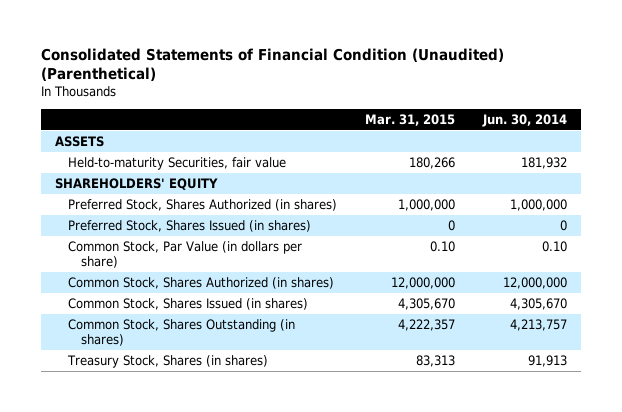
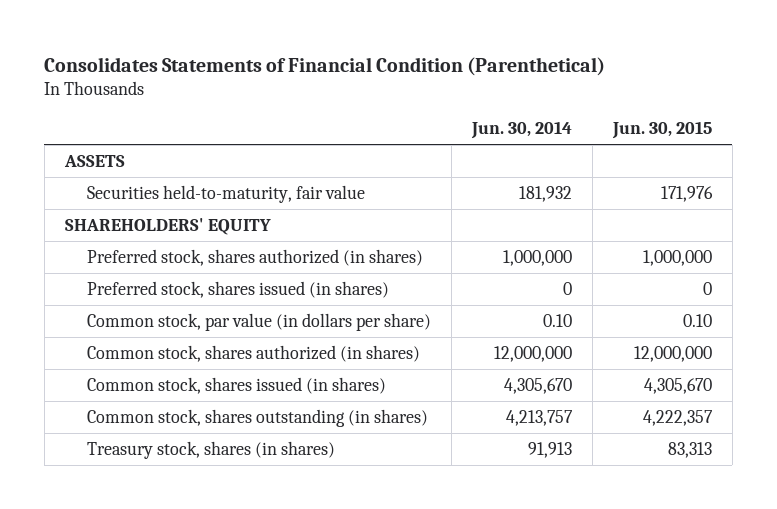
[40,48,504,82] Consolidated Statements of Financial Condition (Unaudited) (Parenthetical) -> [44,56,606,76] Consolidates Statements of Financial Condition (Parenthetical)
[364,113,455,126] Mar. 31, 2015 -> none
none -> [611,121,712,140] Jun. 30, 2015
[67,157,286,171] Held-to-maturity Securities, fair value -> [86,184,365,203] Securities held-to-maturity, fair value
[67,199,337,212] Preferred Stock, Shares Authorized (in shares) -> [86,248,423,266] Preferred stock, shares authorized (in shares)
[67,220,311,233] Preferred Stock, Shares Issued (in shares) -> [86,280,389,298] Preferred stock, shares issued (in shares)
[67,241,302,269] Common Stock, Par Value (in dollars per share) -> [86,312,431,331] Common stock, par value (in dollars per share)
[67,277,334,290] Common Stock, Shares Authorized (in shares) -> [86,344,420,362] Common stock, shares authorized (in shares)
[67,298,308,311] Common Stock, Shares Issued (in shares) -> [86,376,386,394] Common stock, shares issued (in shares)
[67,319,295,347] Common Stock, Shares Outstanding (in shares) -> [86,408,428,427] Common stock, shares outstanding (in shares)
[66,355,268,369] Treasury Stock, Shares (in shares) -> [86,440,335,459] Treasury stock, shares (in shares)

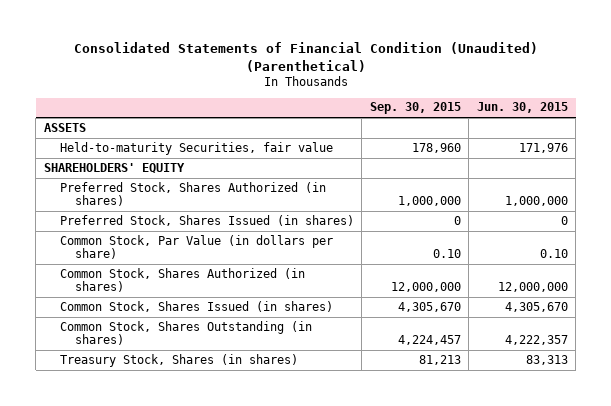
[44,56,606,76] Consolidates Statements of Financial Condition (Parenthetical) -> [73,42,538,72] Consolidated Statements of Financial Condition (Unaudited) (Parenthetical)
[470,121,572,140] Jun. 30, 2014 -> none
none -> [369,102,461,115] Sep. 30, 2015
[86,184,365,203] Securities held-to-maturity, fair value -> [59,141,333,155] Held-to-maturity Securities, fair value
[86,248,423,266] Preferred stock, shares authorized (in shares) -> [59,181,326,207] Preferred Stock, Shares Authorized (in shares)
[86,280,389,298] Preferred stock, shares issued (in shares) -> [59,214,354,226] Preferred Stock, Shares Issued (in shares)
[86,312,431,331] Common stock, par value (in dollars per share) -> [59,234,333,260] Common Stock, Par Value (in dollars per share)
[86,344,420,362] Common stock, shares authorized (in shares) -> [59,267,305,293] Common Stock, Shares Authorized (in shares)
[86,376,386,394] Common stock, shares issued (in shares) -> [59,300,333,312] Common Stock, Shares Issued (in shares)
[86,408,428,427] Common stock, shares outstanding (in shares) -> [59,320,312,346] Common Stock, Shares Outstanding (in shares)
[86,440,335,459] Treasury stock, shares (in shares) -> [59,353,298,367] Treasury Stock, Shares (in shares)

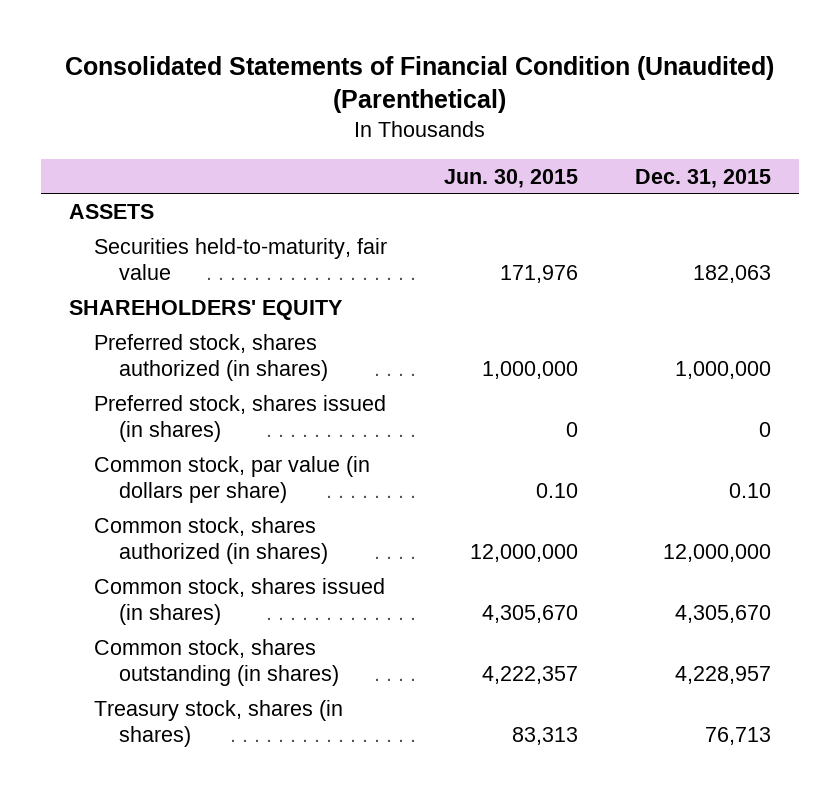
[369,102,461,115] Sep. 30, 2015 -> none
none -> [634,168,771,188] Dec. 31, 2015
[59,141,333,155] Held-to-maturity Securities, fair value -> [94,237,388,281] Securities held-to-maturity, fair value
[59,181,326,207] Preferred Stock, Shares Authorized (in shares) -> [94,333,329,382] Preferred stock, shares authorized (in shares)
[59,214,354,226] Preferred Stock, Shares Issued (in shares) -> [94,394,387,443] Preferred stock, shares issued (in shares)
[59,234,333,260] Common Stock, Par Value (in dollars per share) -> [94,455,371,504] Common stock, par value (in dollars per share)
[59,267,305,293] Common Stock, Shares Authorized (in shares) -> [94,516,329,565] Common stock, shares authorized (in shares)
[59,300,333,312] Common Stock, Shares Issued (in shares) -> [94,577,386,626] Common stock, shares issued (in shares)
[59,320,312,346] Common Stock, Shares Outstanding (in shares) -> [94,638,340,687] Common stock, shares outstanding (in shares)
[59,353,298,367] Treasury Stock, Shares (in shares) -> [94,699,344,748] Treasury stock, shares (in shares)

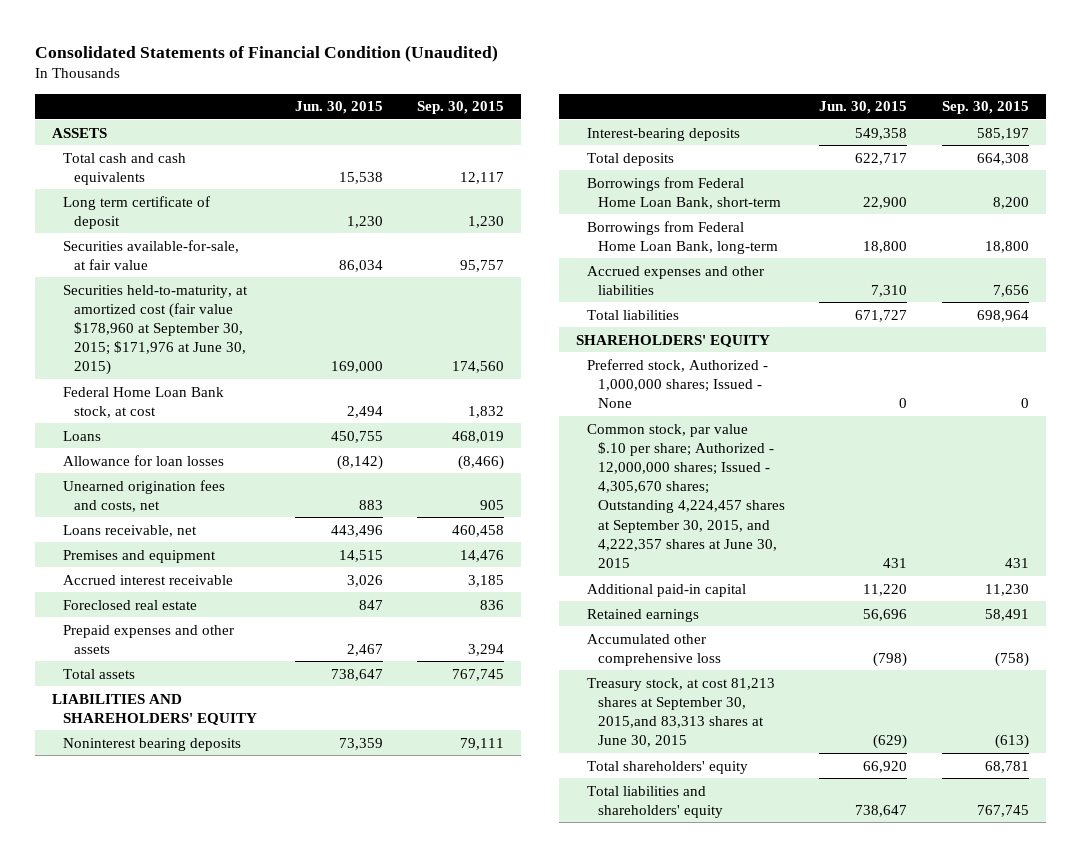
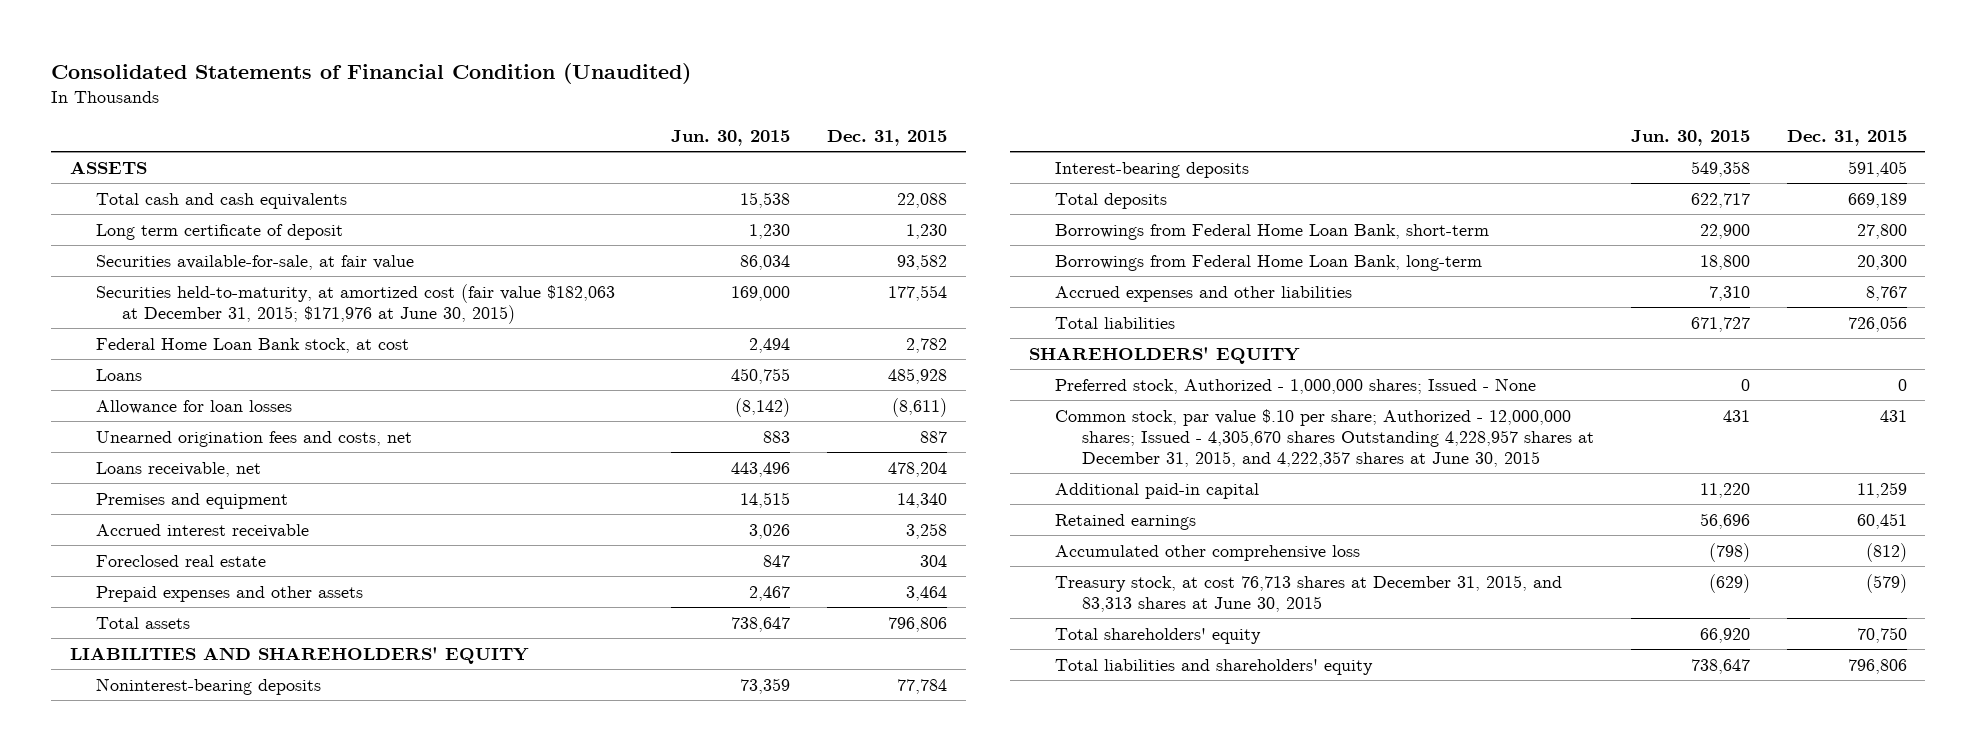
[417,101,505,115] Sep. 30, 2015 -> none
none -> [827,129,948,146] Dec. 31, 2015
[62,284,248,376] Securities held-to-maturity, at amortized cost (fair value $178,960 at September 30, 2015; $171,976 at June 30, 2015) -> [95,283,615,324] Securities held-to-maturity, at amortized cost (fair value $182,063 at December 31, 2015; $171,976 at June 30, 2015)
[62,737,241,751] Noninterest bearing deposits -> [95,677,321,695] Noninterest-bearing deposits
[587,423,785,569] Common stock, par value $.10 per share; Authorized - 12,000,000 shares; Issued - 4,305,670 shares; Outstanding 4,224,457 shares at September 30, 2015, and 4,222,357 shares at June 30, 2015 -> [1055,408,1594,467] Common stock, par value $.10 per share; Authorized - 12,000,000 shares; Issued - 4,305,670 shares Outstanding 4,228,957 shares at December 31, 2015, and 4,222,357 shares at June 30, 2015
[587,677,776,748] Treasury stock, at cost 81,213 shares at September 30, 2015,and 83,313 shares at June 30, 2015 -> [1055,574,1563,612] Treasury stock, at cost 76,713 shares at December 31, 2015, and 83,313 shares at June 30, 2015

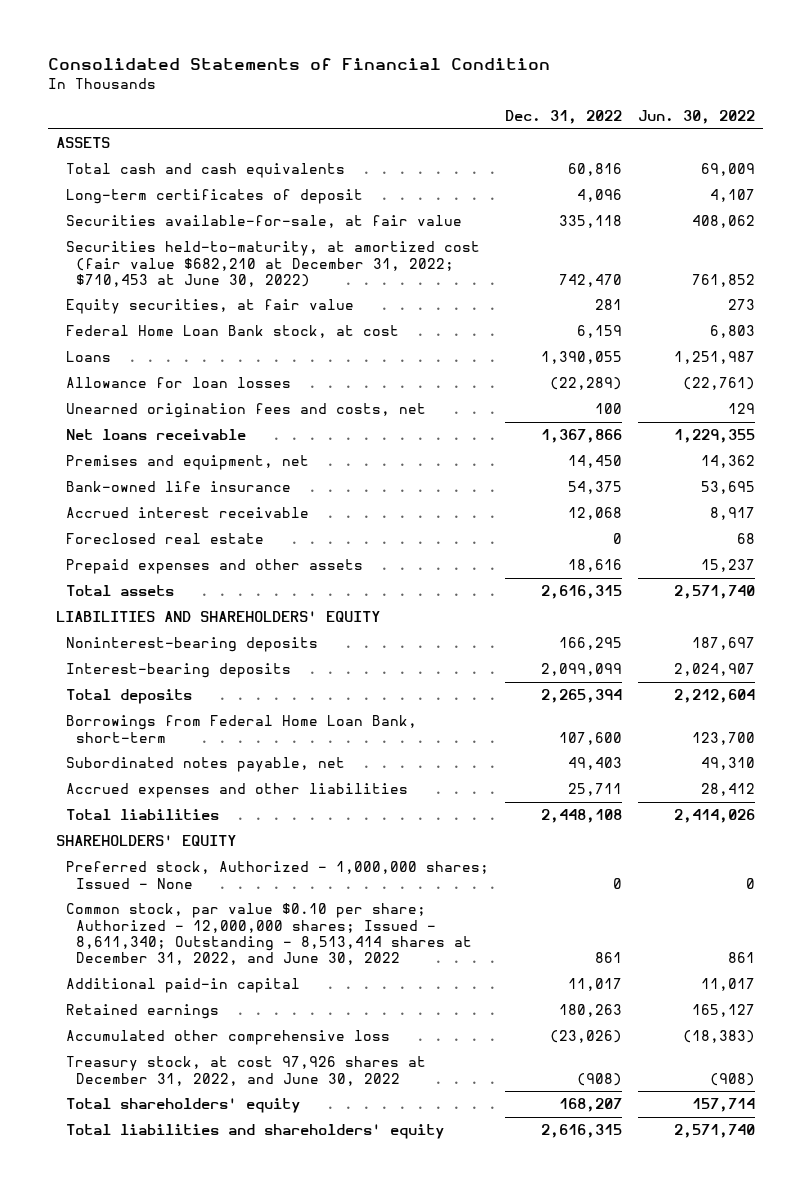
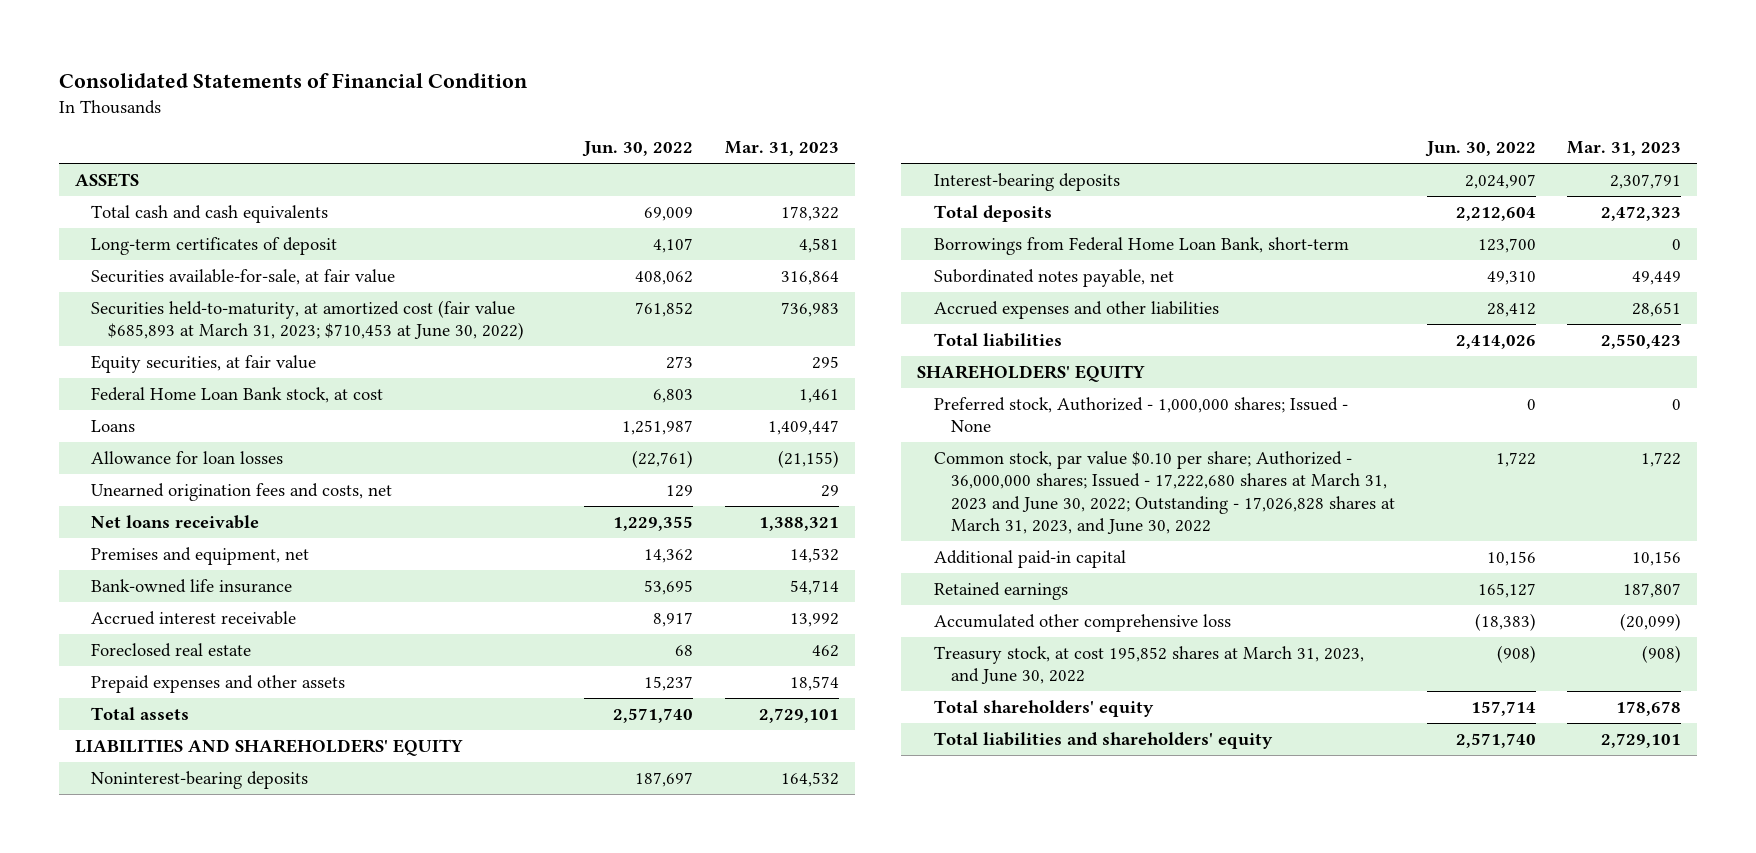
[504,110,622,125] Dec. 31, 2022 -> none
none -> [724,141,839,157] Mar. 31, 2023
[66,241,481,287] Securities held-to-maturity, at amortized cost (fair value $682,210 at December 31, 2022; $710,453 at June 30, 2022) -> [91,299,525,341] Securities held-to-maturity, at amortized cost (fair value $685,893 at March 31, 2023; $710,453 at June 30, 2022)
[66,903,473,966] Common stock, par value $0.10 per share; Authorized - 12,000,000 shares; Issued - 8,611,340; Outstanding - 8,513,414 shares at December 31, 2022, and June 30, 2022 -> [933,450,1395,535] Common stock, par value $0.10 per share; Authorized - 36,000,000 shares; Issued - 17,222,680 shares at March 31, 2023 and June 30, 2022; Outstanding - 17,026,828 shares at March 31, 2023, and June 30, 2022
[727,952,755,964] 861 -> [1495,451,1536,467] 1,722
[700,978,755,992] 11,017 -> [1486,550,1536,566] 10,156
[66,1056,427,1086] Treasury stock, at cost 97,926 shares at December 31, 2022, and June 30, 2022 -> [933,645,1364,685] Treasury stock, at cost 195,852 shares at March 31, 2023, and June 30, 2022

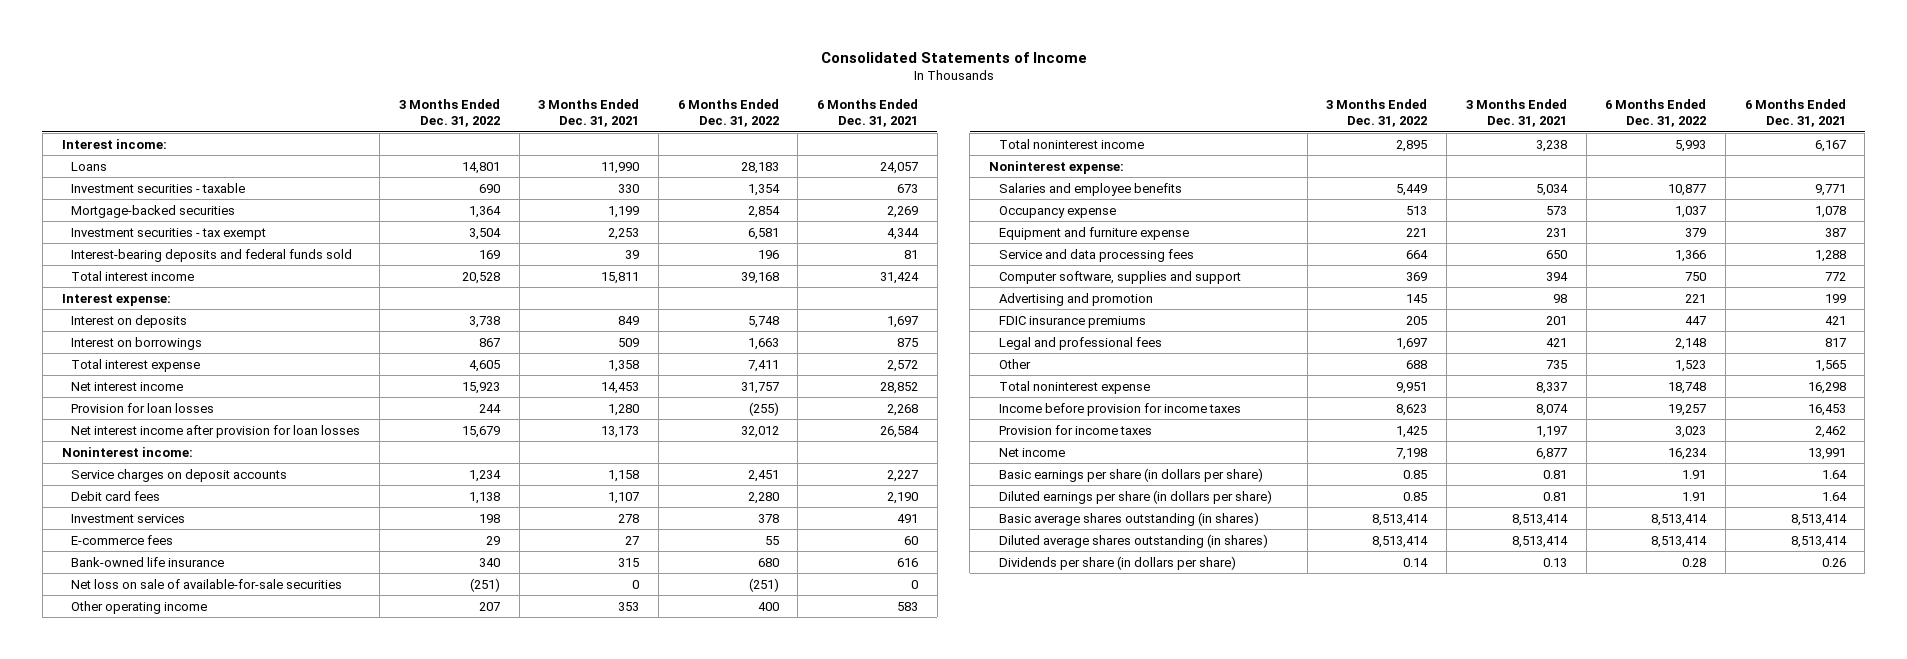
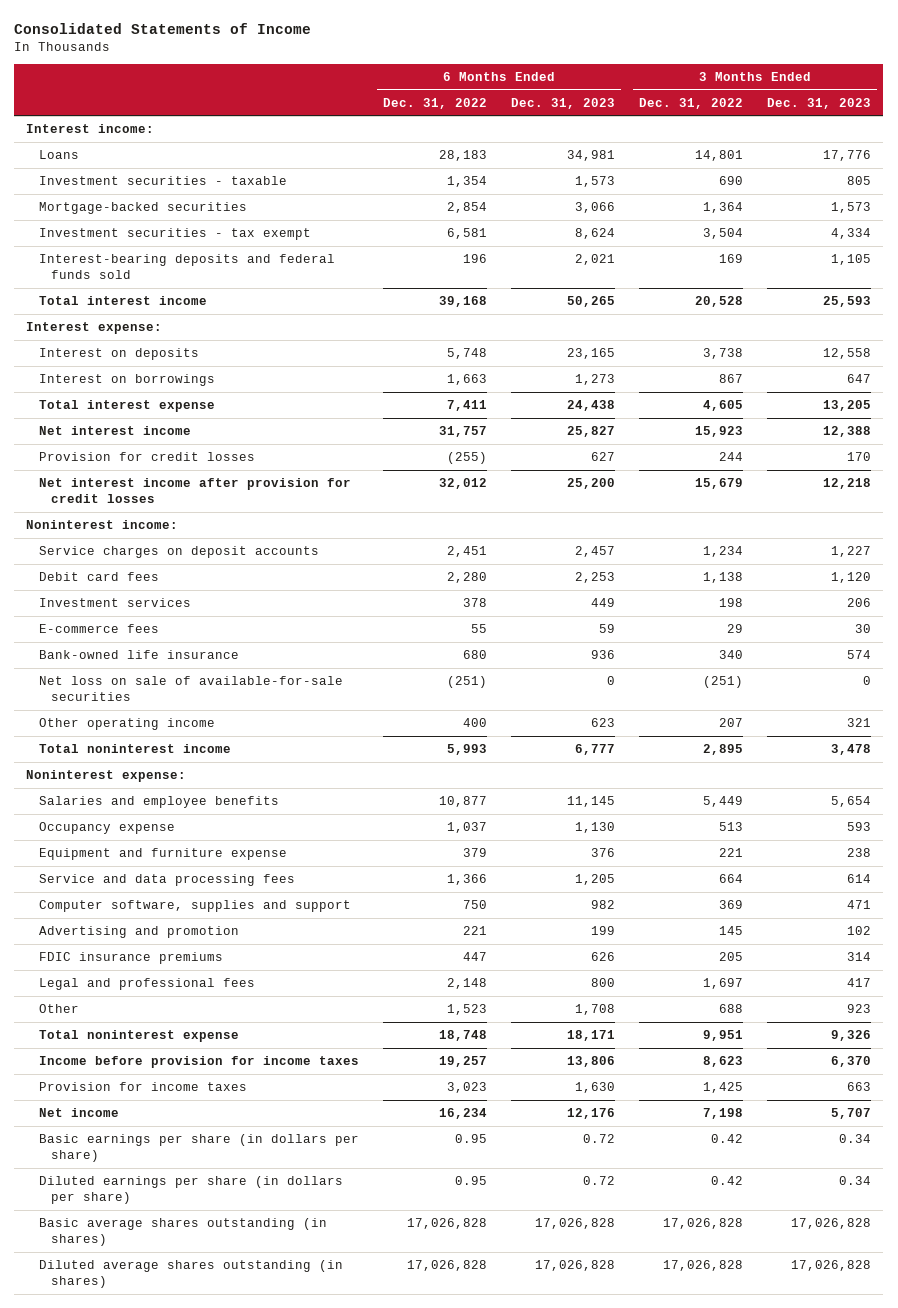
[538,99,640,128] 3 Months Ended Dec. 31, 2021 -> none
[817,99,919,128] 6 Months Ended Dec. 31, 2021 -> none
none -> [511,97,616,109] Dec. 31, 2023
none -> [767,97,872,109] Dec. 31, 2023
[71,402,215,413] Provision for loan losses -> [38,451,255,461] Provision for credit losses
[71,424,361,438] Net interest income after provision for loan losses -> [38,477,351,504] Net interest income after provision for credit losses
[999,555,1237,570] Dividends per share (in dollars per share) -> none
[1403,469,1428,479] 0.85 -> [711,1133,744,1143] 0.42
[1682,469,1707,479] 1.91 -> [454,1133,487,1143] 0.95
[1403,491,1428,501] 0.85 -> [711,1175,744,1185] 0.42
[1682,491,1707,501] 1.91 -> [454,1175,487,1185] 0.95
[1372,513,1429,526] 8,513,414 -> [663,1217,744,1229] 17,026,828
[1651,513,1708,526] 8,513,414 -> [406,1217,487,1229] 17,026,828
[1372,535,1429,548] 8,513,414 -> [663,1259,744,1271] 17,026,828
[1651,535,1708,548] 8,513,414 -> [406,1259,487,1271] 17,026,828

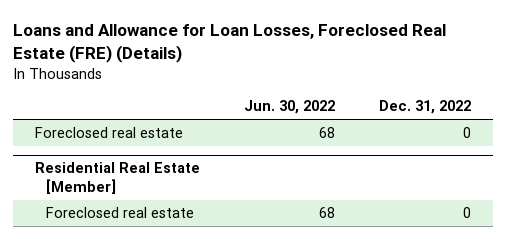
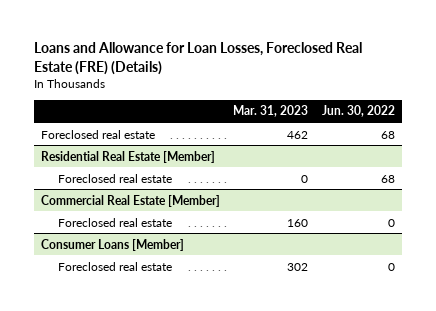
[379,100,472,115] Dec. 31, 2022 -> none
none -> [233,105,309,118] Mar. 31, 2023
none -> [40,194,220,207] Commercial Real Estate [Member]
none -> [58,217,173,227] Foreclosed real estate
none -> [40,238,184,251] Consumer Loans [Member]
none -> [58,261,173,271] Foreclosed real estate

